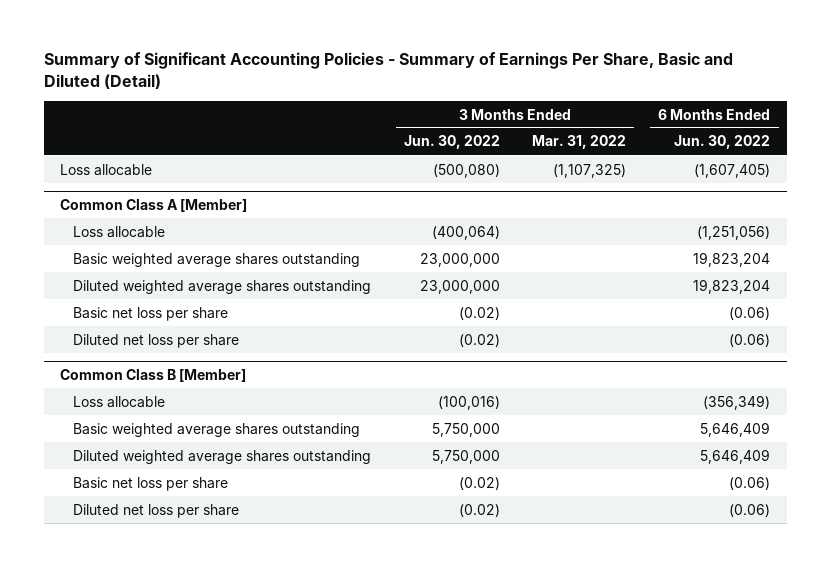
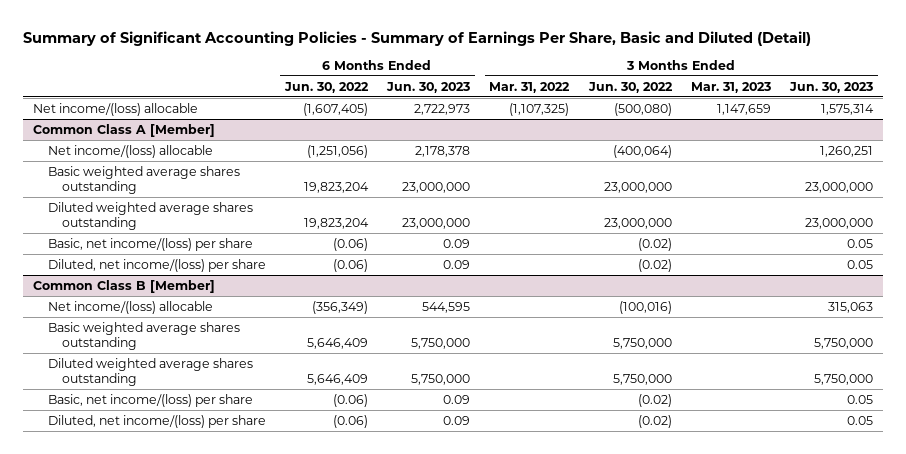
none -> [386,81,471,93] Jun. 30, 2023
none -> [690,81,771,93] Mar. 31, 2023
none -> [789,81,874,93] Jun. 30, 2023
[59,163,152,176] Loss allocable -> [33,102,199,116] Net income/(loss) allocable
[73,225,166,238] Loss allocable -> [47,144,213,158] Net income/(loss) allocable
[73,306,229,321] Basic net loss per share -> [47,237,253,251] Basic, net income/(loss) per share
[73,333,240,348] Diluted net loss per share -> [47,258,266,272] Diluted, net income/(loss) per share
[73,395,166,408] Loss allocable -> [47,300,213,314] Net income/(loss) allocable
[73,476,229,491] Basic net loss per share -> [47,393,253,407] Basic, net income/(loss) per share
[73,503,240,518] Diluted net loss per share -> [47,414,266,428] Diluted, net income/(loss) per share

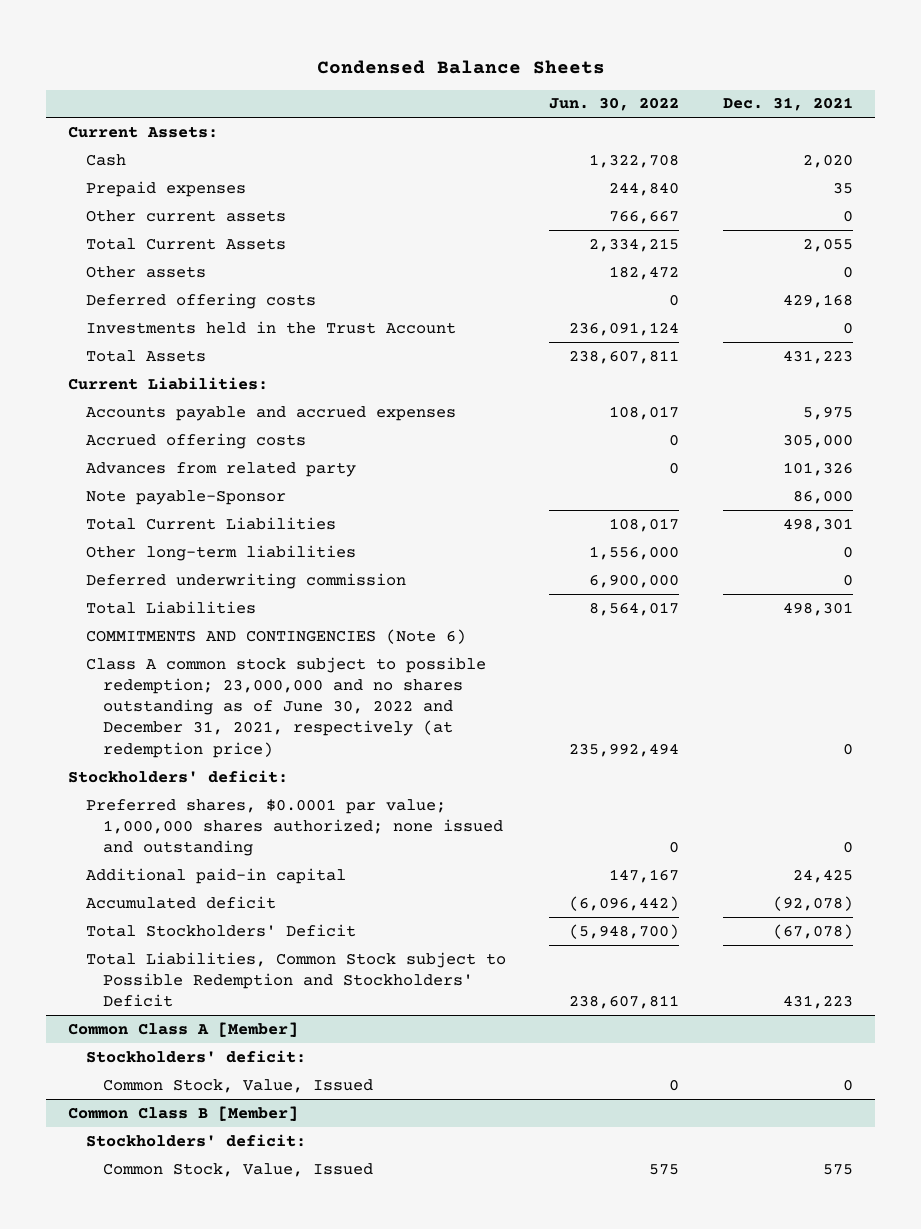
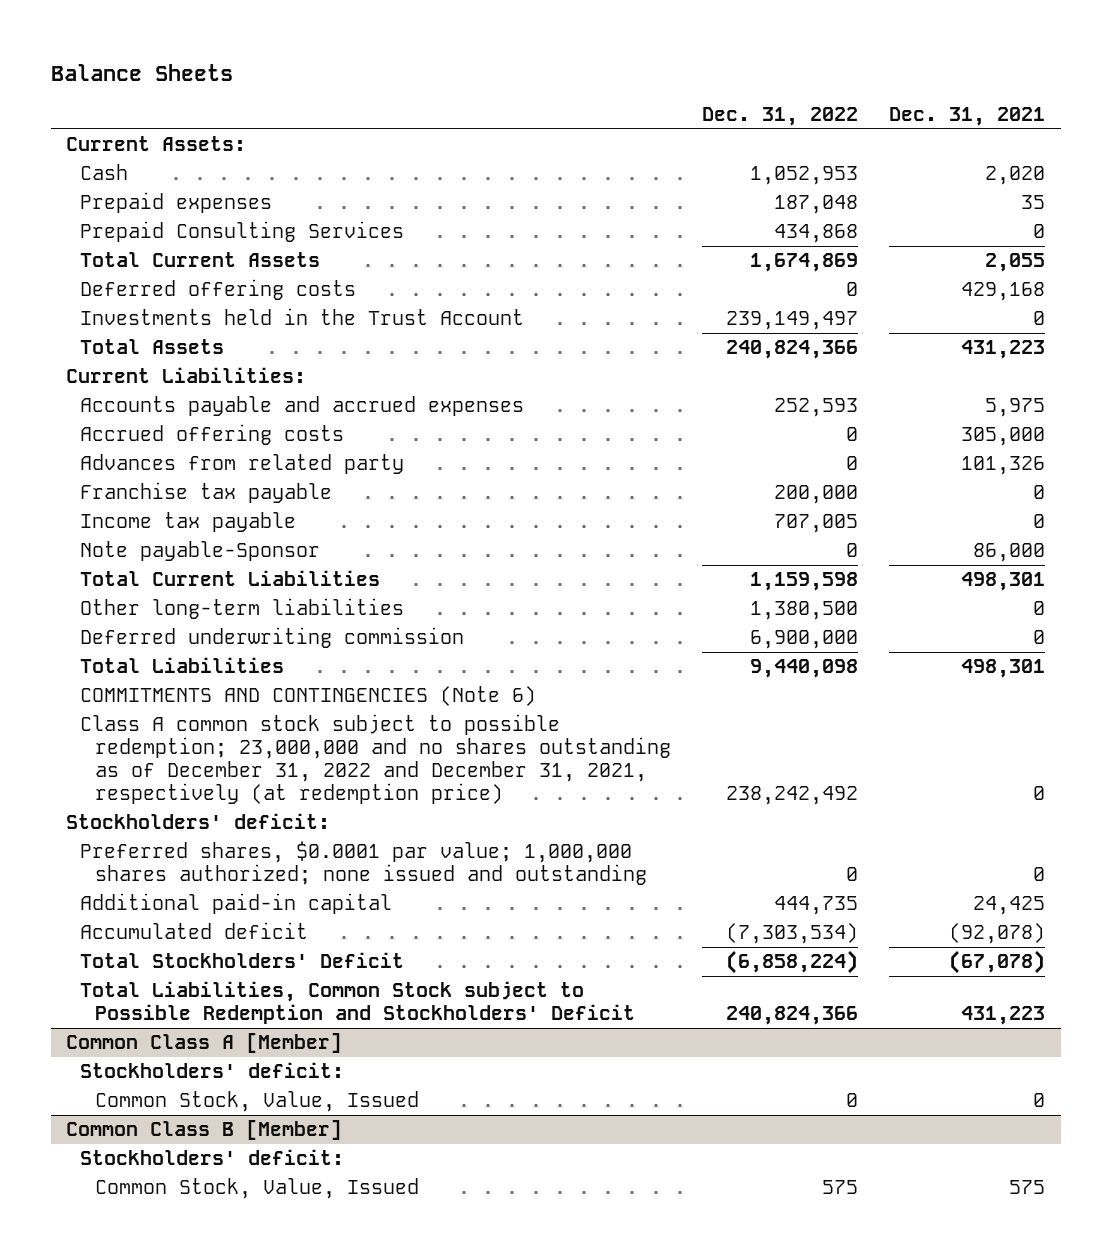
[316,59,605,74] Condensed Balance Sheets -> [50,63,233,81] Balance Sheets
[549,97,680,112] Jun. 30, 2022 -> none
none -> [701,107,858,127] Dec. 31, 2022
[85,209,286,222] Other current assets -> none
none -> [80,221,405,243] Prepaid Consulting Services
[85,265,206,278] Other assets -> none
none -> [80,482,333,504] Franchise tax payable
none -> [80,512,297,533] Income tax payable
[85,656,486,758] Class A common stock subject to possible redemption; 23,000,000 and no shares outstanding as of June 30, 2022 and December 31, 2021, respectively (at redemption price) -> [80,714,671,805] Class A common stock subject to possible redemption; 23,000,000 and no shares outstanding as of December 31, 2022 and December 31, 2021, respectively (at redemption price)

